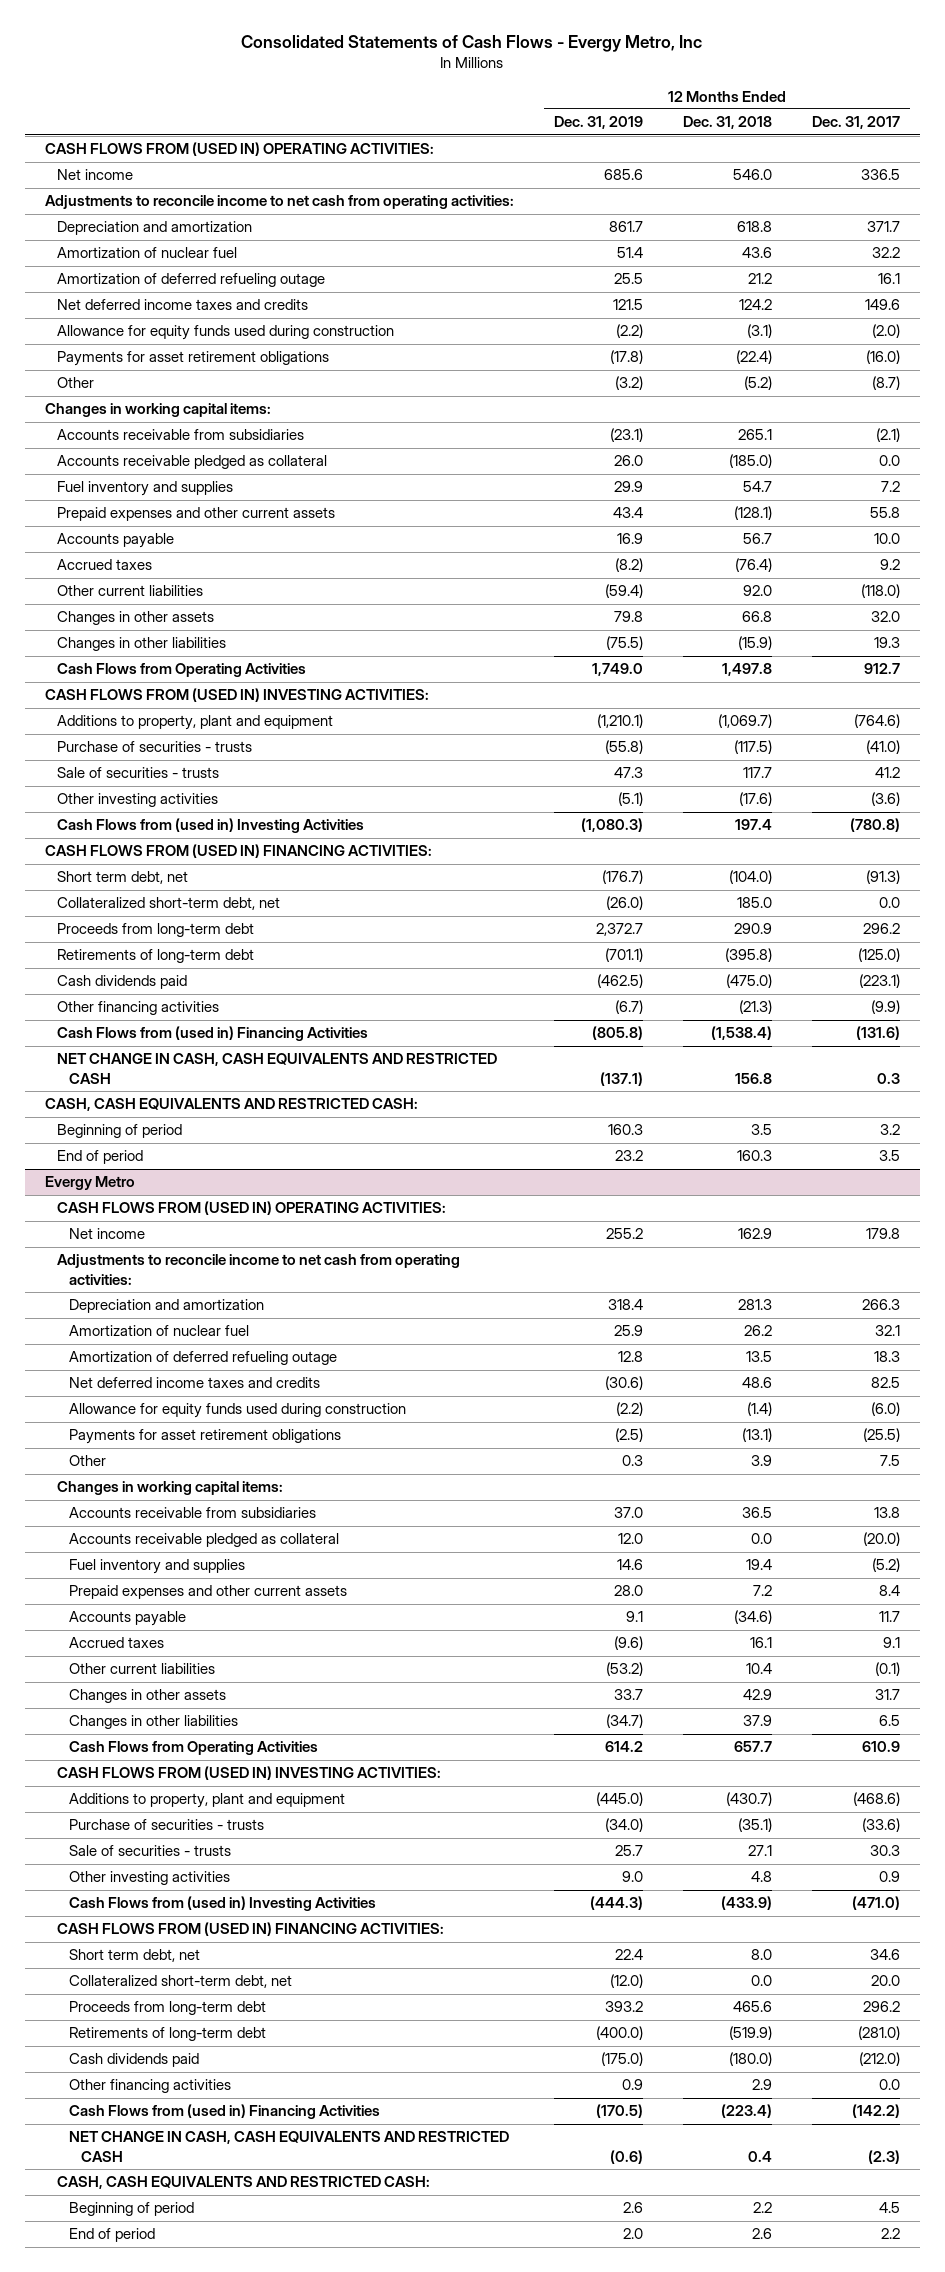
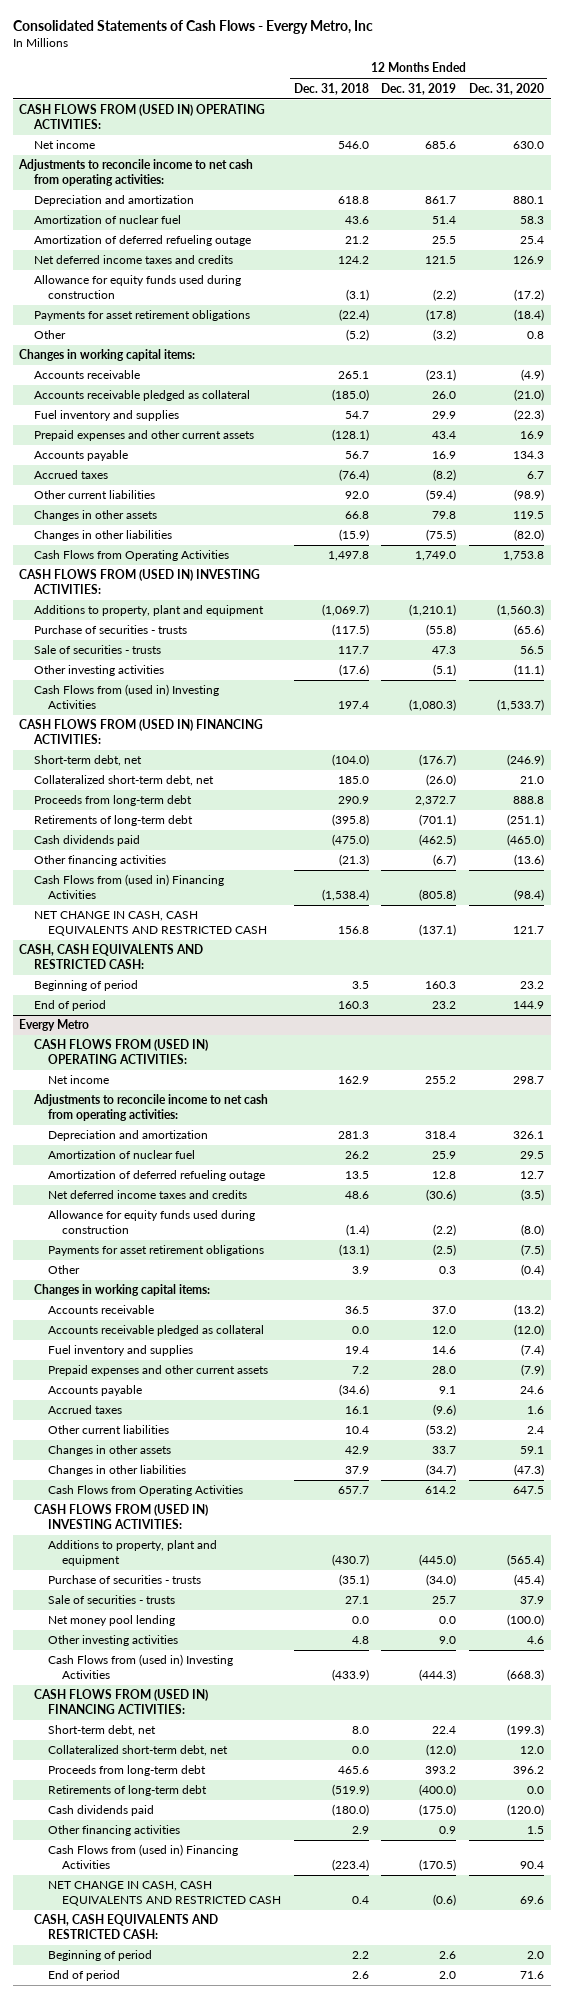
[811,116,900,130] Dec. 31, 2017 -> none
none -> [469,82,545,95] Dec. 31, 2020
[56,429,304,441] Accounts receivable from subsidiaries -> [33,370,140,380] Accounts receivable
[56,871,188,885] Short term debt, net -> [33,755,142,767] Short-term debt, net
[68,1507,316,1519] Accounts receivable from subsidiaries -> [47,1305,154,1315] Accounts receivable
none -> [47,1615,175,1627] Net money pool lending
[68,1949,200,1963] Short term debt, net -> [47,1725,156,1737] Short-term debt, net

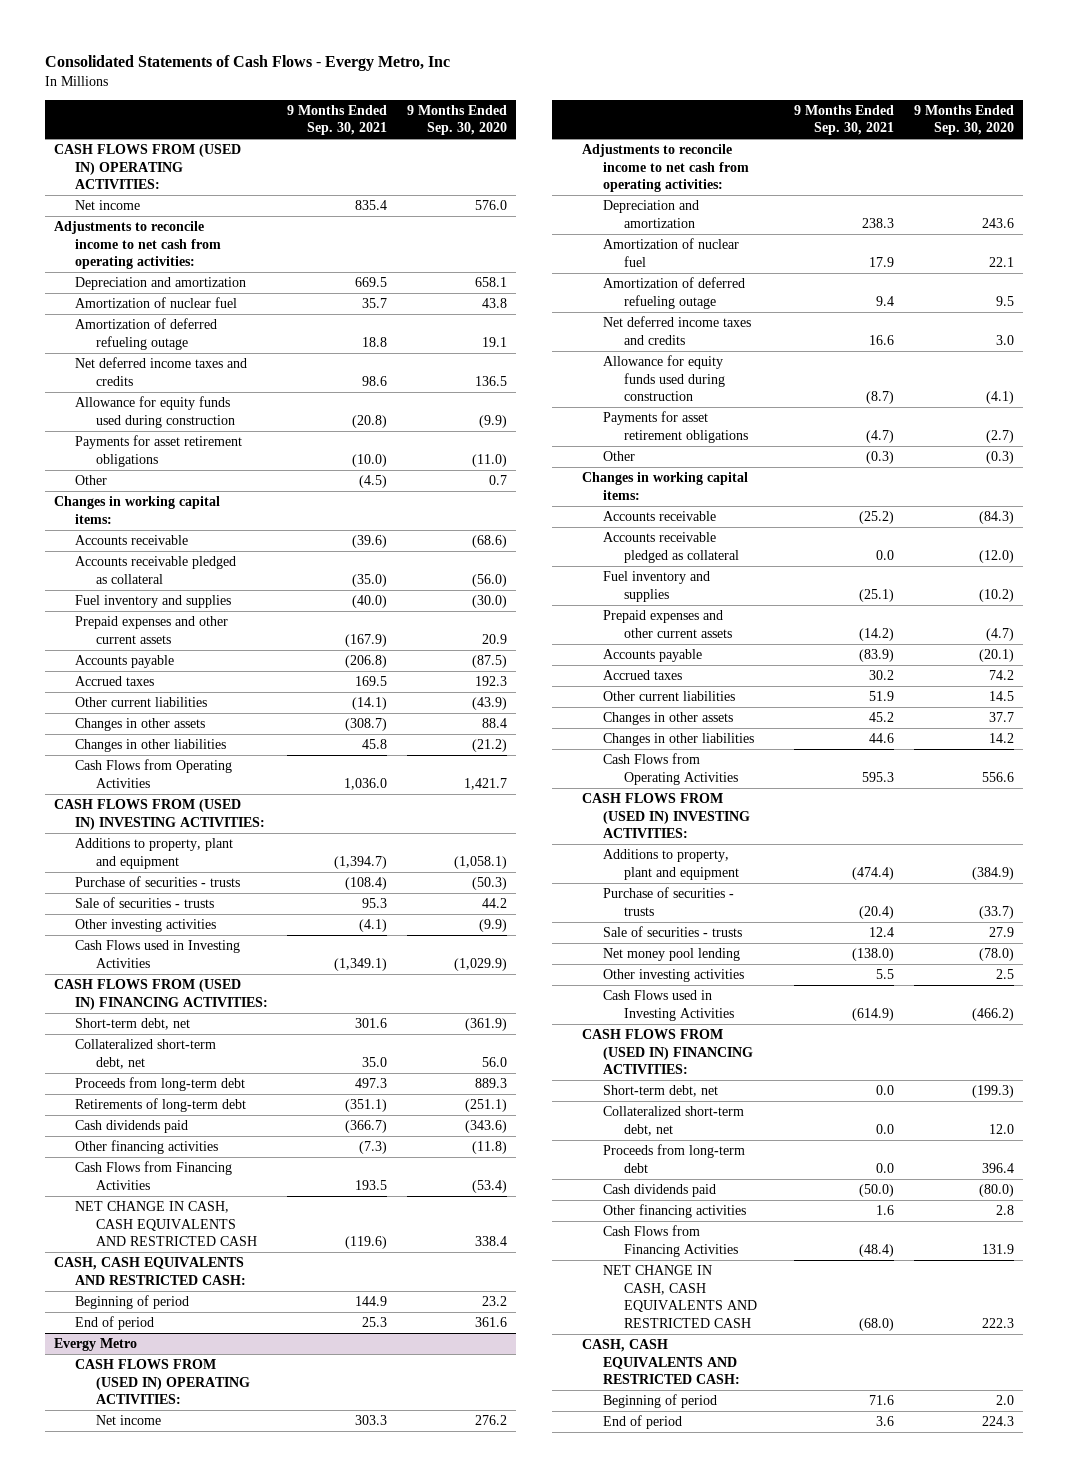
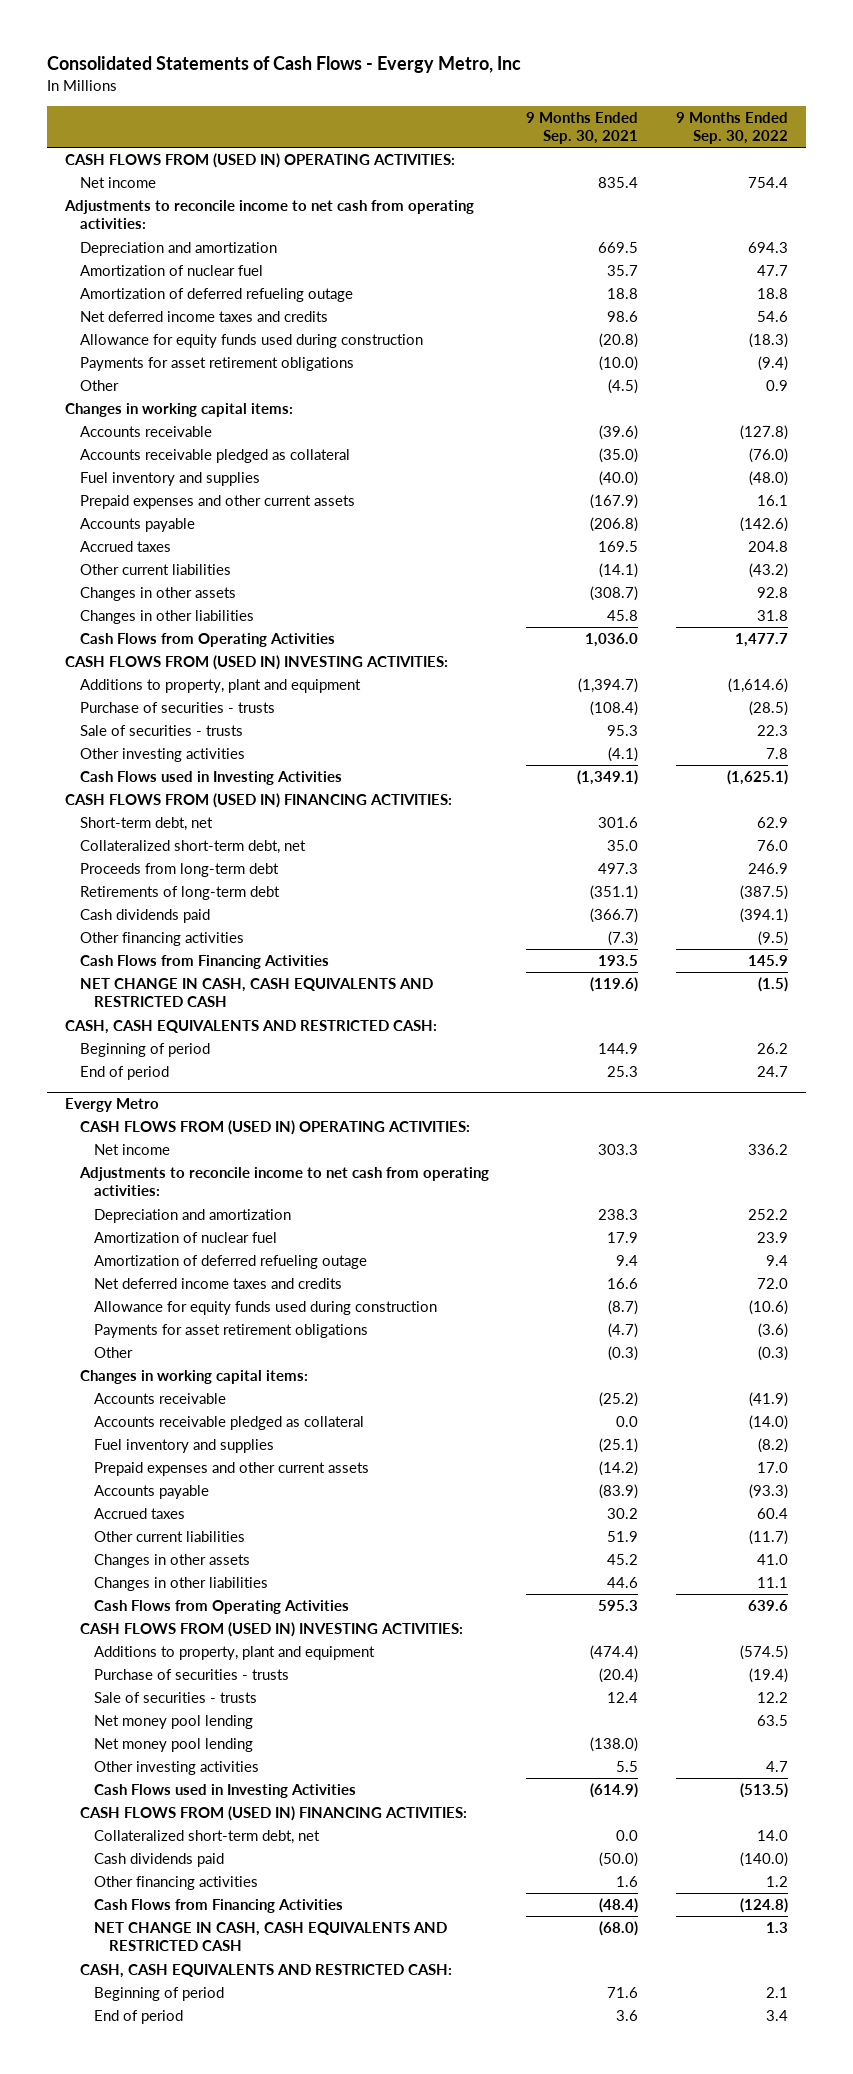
[406,104,507,136] 9 Months Ended Sep. 30, 2020 -> none
none -> [675,111,788,145] 9 Months Ended Sep. 30, 2022
none -> [94,1714,254,1729] Net money pool lending
[602,1085,718,1098] Short-term debt, net -> none
[602,1144,745,1173] Proceeds from long-term debt -> none

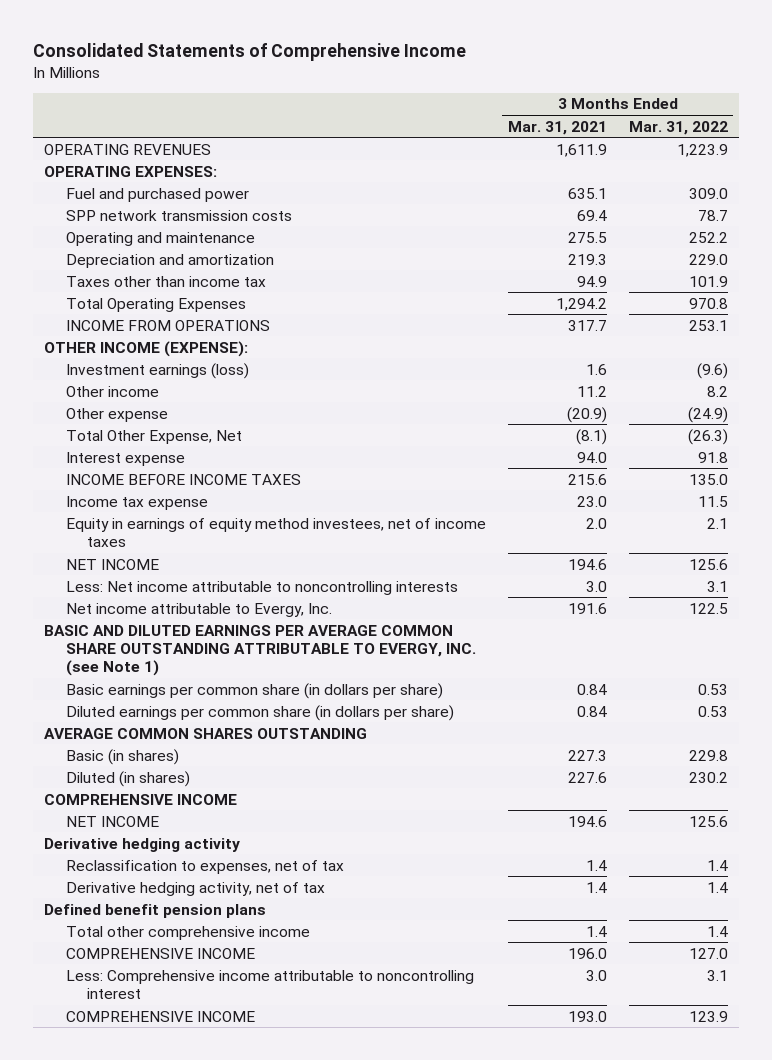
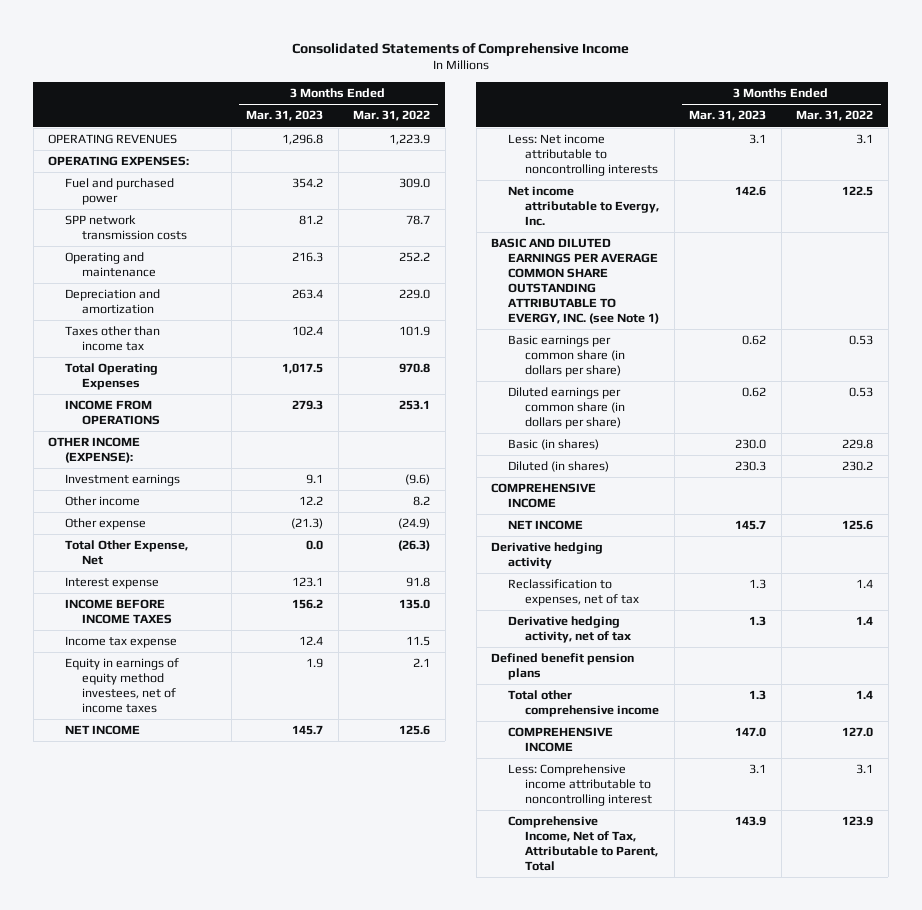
[507,120,607,135] Mar. 31, 2021 -> none
none -> [246,110,324,122] Mar. 31, 2023
[65,362,249,379] Investment earnings (loss) -> [65,474,181,487] Investment earnings
[43,727,367,739] AVERAGE COMMON SHARES OUTSTANDING -> none
[65,1010,255,1022] COMPREHENSIVE INCOME -> [508,816,659,871] Comprehensive Income, Net of Tax, Attributable to Parent, Total

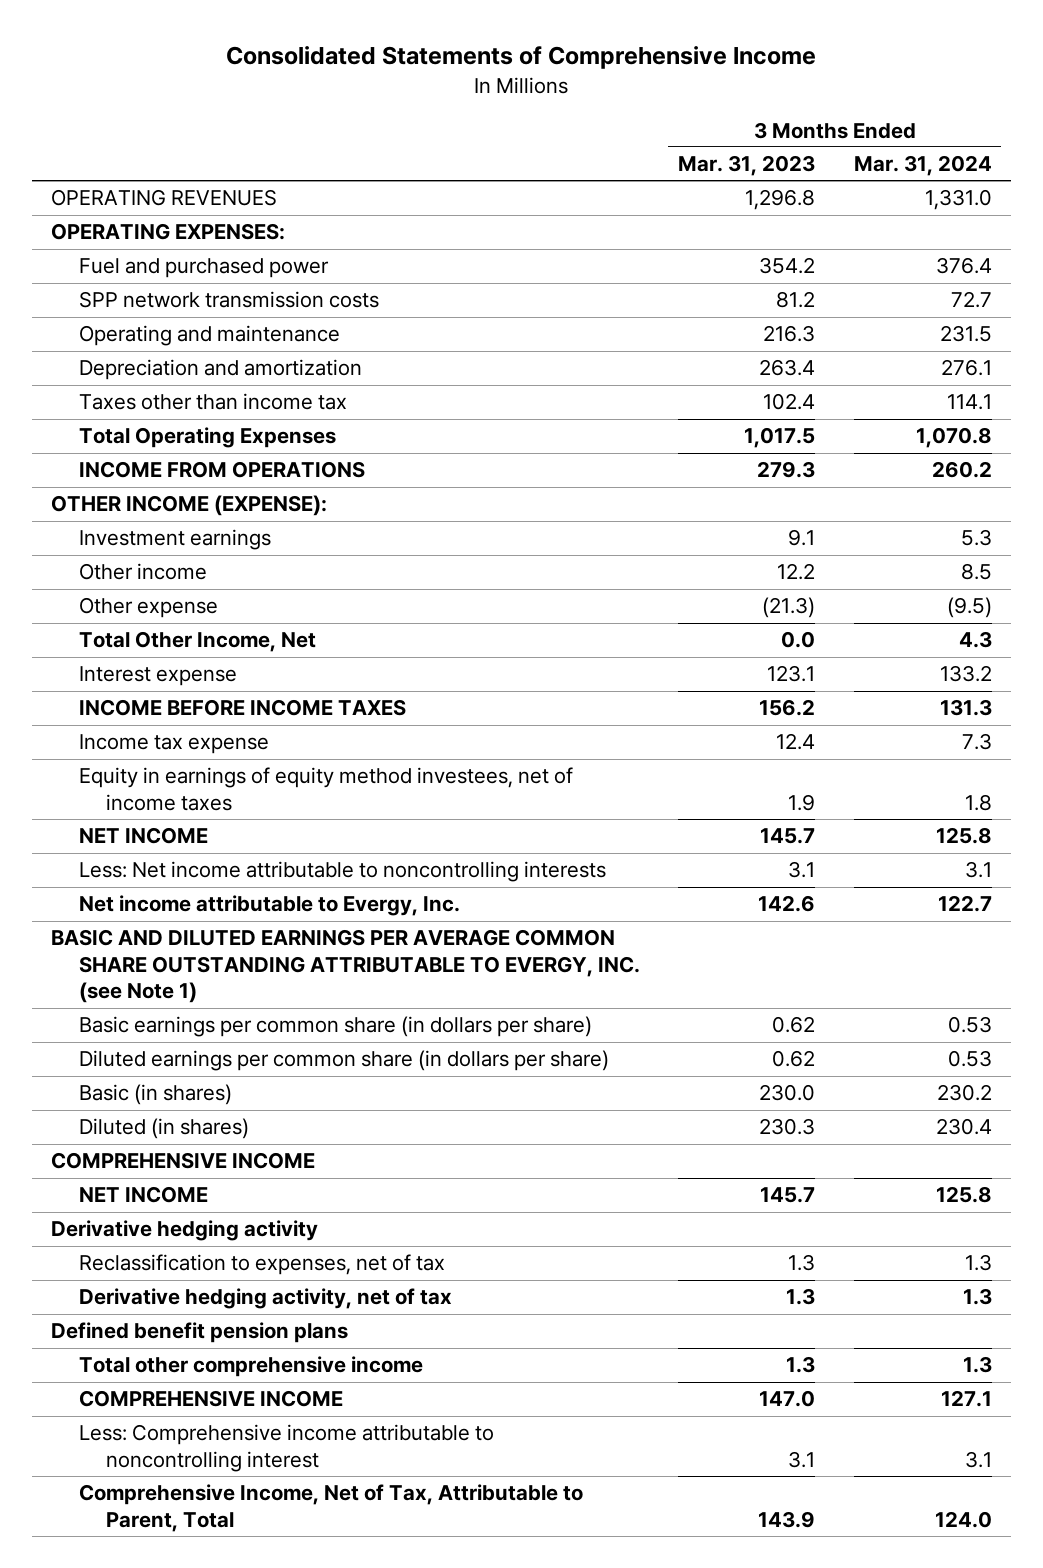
[353,110,431,122] Mar. 31, 2022 -> none
none -> [853,155,992,177] Mar. 31, 2024
[65,540,189,566] Total Other Expense, Net -> [78,631,316,653] Total Other Income, Net

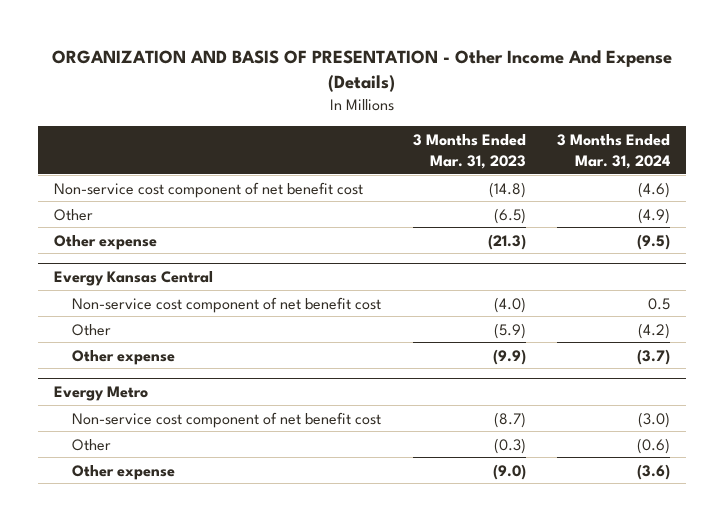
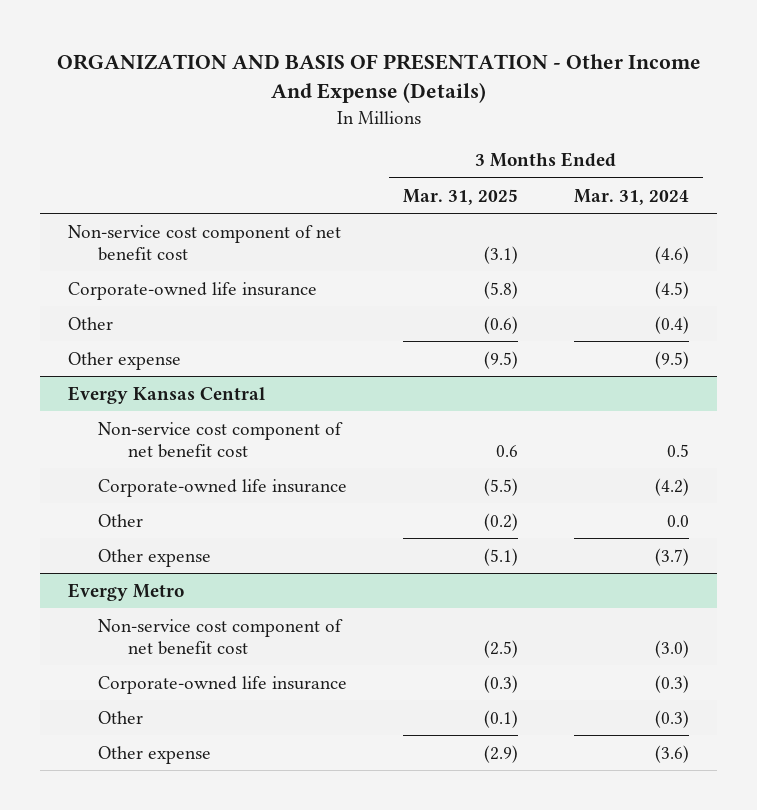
[412,134,526,170] 3 Months Ended Mar. 31, 2023 -> none
none -> [403,188,519,205] Mar. 31, 2025
none -> [67,281,317,300] Corporate-owned life insurance
[638,207,671,224] (4.9) -> [655,315,690,334] (0.4)
none -> [97,478,347,497] Corporate-owned life insurance
[638,322,671,339] (4.2) -> [667,514,690,527] 0.0
none -> [97,675,347,694] Corporate-owned life insurance
[637,437,671,454] (0.6) -> [655,709,690,728] (0.3)

